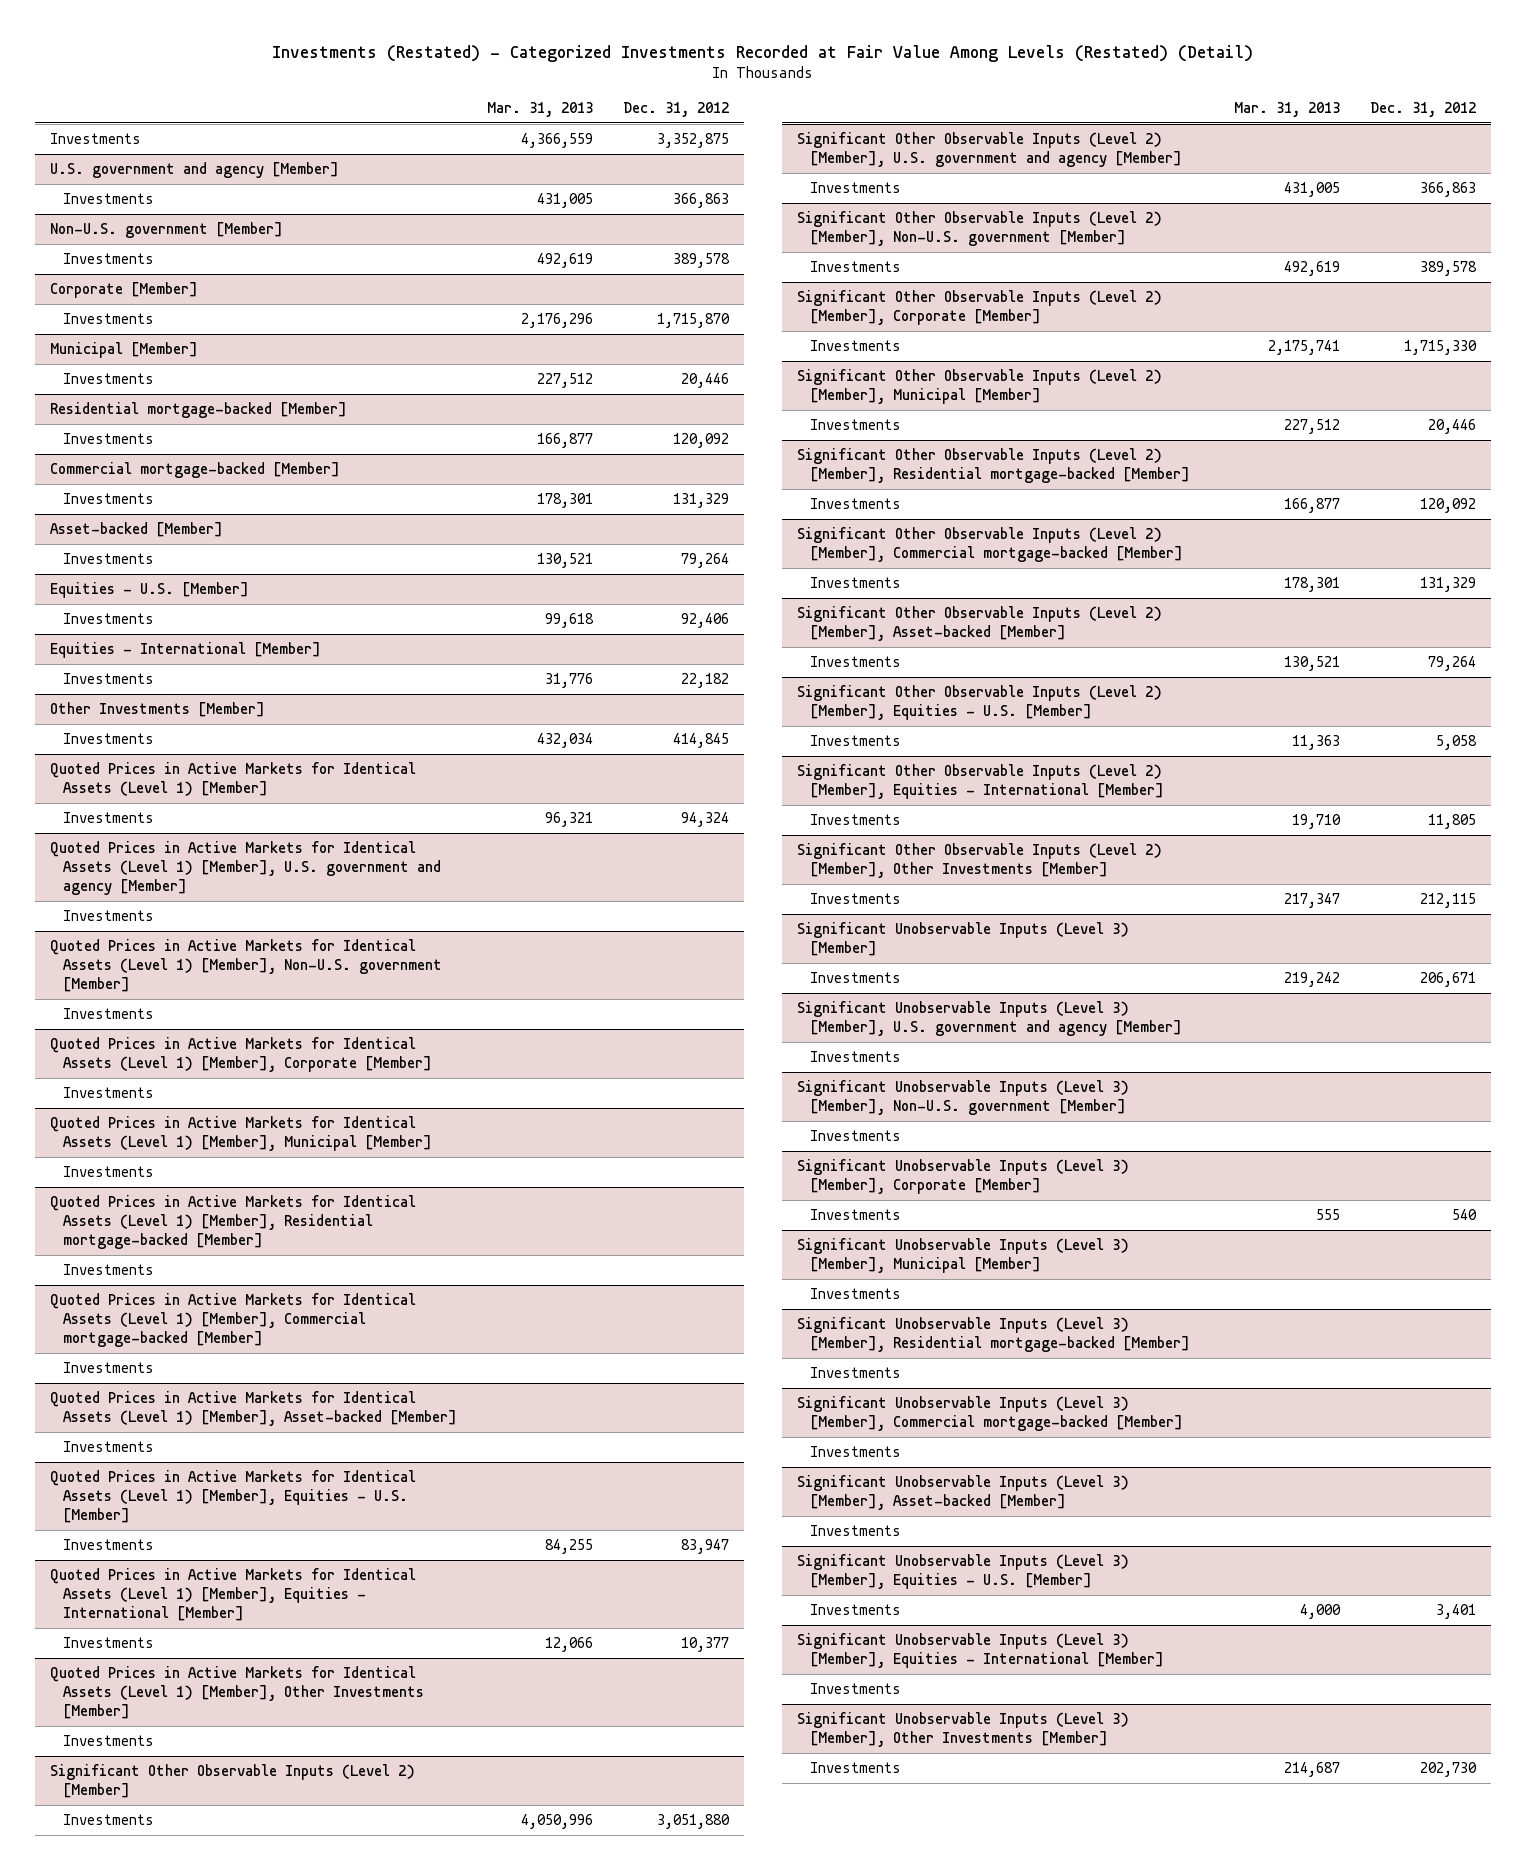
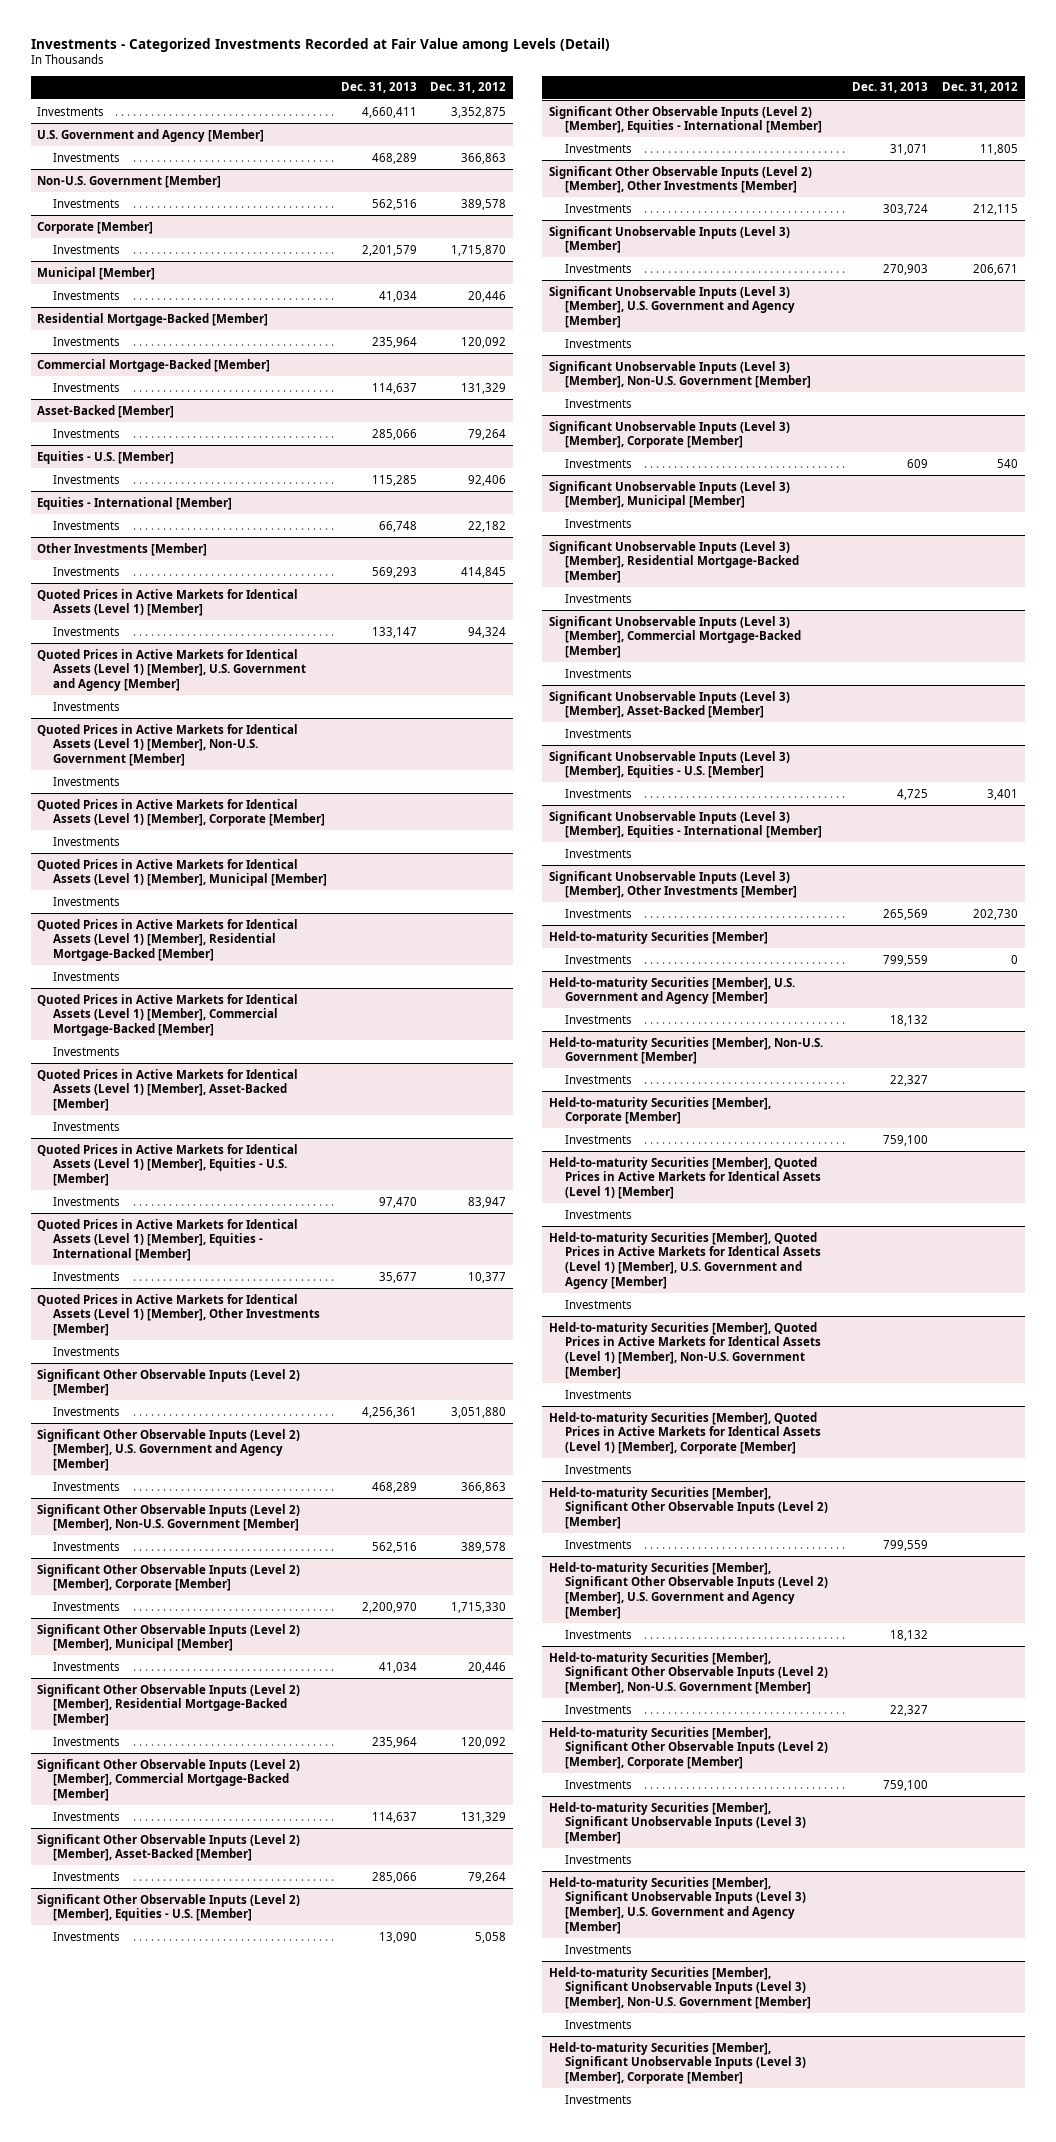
[272,44,1254,62] Investments (Restated) - Categorized Investments Recorded at Fair Value Among Levels (Restated) (Detail) -> [30,37,610,52] Investments - Categorized Investments Recorded at Fair Value among Levels (Detail)
[487,101,594,117] Mar. 31, 2013 -> none
none -> [340,82,417,94] Dec. 31, 2013
[49,162,339,179] U.S. government and agency [Member] -> [37,128,265,142] U.S. Government and Agency [Member]
[49,222,283,239] Non-U.S. government [Member] -> [37,174,222,188] Non-U.S. Government [Member]
[49,402,347,419] Residential mortgage-backed [Member] -> [37,312,269,326] Residential Mortgage-Backed [Member]
[49,462,340,479] Commercial mortgage-backed [Member] -> [37,358,271,372] Commercial Mortgage-Backed [Member]
[49,522,223,538] Asset-backed [Member] -> [37,404,175,418] Asset-Backed [Member]
[49,841,442,896] Quoted Prices in Active Markets for Identical Assets (Level 1) [Member], U.S. government and agency [Member] -> [37,648,306,692] Quoted Prices in Active Markets for Identical Assets (Level 1) [Member], U.S. Government and Agency [Member]
[49,939,443,993] Quoted Prices in Active Markets for Identical Assets (Level 1) [Member], Non-U.S. government [Member] -> [37,723,299,767] Quoted Prices in Active Markets for Identical Assets (Level 1) [Member], Non-U.S. Government [Member]
[49,1195,416,1250] Quoted Prices in Active Markets for Identical Assets (Level 1) [Member], Residential mortgage-backed [Member] -> [37,918,299,962] Quoted Prices in Active Markets for Identical Assets (Level 1) [Member], Residential Mortgage-Backed [Member]
[49,1293,416,1348] Quoted Prices in Active Markets for Identical Assets (Level 1) [Member], Commercial mortgage-backed [Member] -> [37,993,299,1037] Quoted Prices in Active Markets for Identical Assets (Level 1) [Member], Commercial Mortgage-Backed [Member]
[49,1391,458,1427] Quoted Prices in Active Markets for Identical Assets (Level 1) [Member], Asset-backed [Member] -> [37,1068,299,1112] Quoted Prices in Active Markets for Identical Assets (Level 1) [Member], Asset-Backed [Member]
[796,132,1183,168] Significant Other Observable Inputs (Level 2) [Member], U.S. government and agency [Member] -> [37,1428,301,1472] Significant Other Observable Inputs (Level 2) [Member], U.S. Government and Agency [Member]
[796,211,1162,247] Significant Other Observable Inputs (Level 2) [Member], Non-U.S. government [Member] -> [37,1503,301,1532] Significant Other Observable Inputs (Level 2) [Member], Non-U.S. Government [Member]
[796,448,1191,484] Significant Other Observable Inputs (Level 2) [Member], Residential mortgage-backed [Member] -> [37,1683,301,1727] Significant Other Observable Inputs (Level 2) [Member], Residential Mortgage-Backed [Member]
[796,527,1184,563] Significant Other Observable Inputs (Level 2) [Member], Commercial mortgage-backed [Member] -> [37,1758,301,1802] Significant Other Observable Inputs (Level 2) [Member], Commercial Mortgage-Backed [Member]
[796,606,1162,642] Significant Other Observable Inputs (Level 2) [Member], Asset-backed [Member] -> [37,1833,301,1862] Significant Other Observable Inputs (Level 2) [Member], Asset-Backed [Member]
[796,1001,1183,1037] Significant Unobservable Inputs (Level 3) [Member], U.S. government and agency [Member] -> [549,285,795,329] Significant Unobservable Inputs (Level 3) [Member], U.S. Government and Agency [Member]
[796,1080,1129,1116] Significant Unobservable Inputs (Level 3) [Member], Non-U.S. government [Member] -> [549,360,811,389] Significant Unobservable Inputs (Level 3) [Member], Non-U.S. Government [Member]
[796,1317,1191,1353] Significant Unobservable Inputs (Level 3) [Member], Residential mortgage-backed [Member] -> [549,540,799,584] Significant Unobservable Inputs (Level 3) [Member], Residential Mortgage-Backed [Member]
[796,1396,1184,1432] Significant Unobservable Inputs (Level 3) [Member], Commercial mortgage-backed [Member] -> [549,615,801,659] Significant Unobservable Inputs (Level 3) [Member], Commercial Mortgage-Backed [Member]
[796,1475,1129,1511] Significant Unobservable Inputs (Level 3) [Member], Asset-backed [Member] -> [549,690,791,719] Significant Unobservable Inputs (Level 3) [Member], Asset-Backed [Member]
none -> [549,930,769,944] Held-to-maturity Securities [Member]
none -> [564,954,632,964] Investments
none -> [549,976,796,1005] Held-to-maturity Securities [Member], U.S. Government and Agency [Member]
none -> [564,1014,632,1024] Investments
none -> [549,1036,824,1065] Held-to-maturity Securities [Member], Non-U.S. Government [Member]
none -> [564,1074,632,1084] Investments
none -> [549,1096,772,1125] Held-to-maturity Securities [Member], Corporate [Member]
none -> [564,1134,632,1144] Investments
none -> [549,1156,821,1200] Held-to-maturity Securities [Member], Quoted Prices in Active Markets for Identical Assets (Level 1) [Member]
none -> [564,1209,632,1219] Investments
none -> [549,1231,821,1289] Held-to-maturity Securities [Member], Quoted Prices in Active Markets for Identical Assets (Level 1) [Member], U.S. Government and Agency [Member]
none -> [564,1299,632,1309] Investments
none -> [549,1321,821,1379] Held-to-maturity Securities [Member], Quoted Prices in Active Markets for Identical Assets (Level 1) [Member], Non-U.S. Government [Member]
none -> [564,1389,632,1399] Investments
none -> [549,1411,821,1455] Held-to-maturity Securities [Member], Quoted Prices in Active Markets for Identical Assets (Level 1) [Member], Corporate [Member]
none -> [564,1464,632,1474] Investments
none -> [549,1486,828,1530] Held-to-maturity Securities [Member], Significant Other Observable Inputs (Level 2) [Member]
none -> [564,1539,632,1549] Investments
none -> [549,1561,828,1619] Held-to-maturity Securities [Member], Significant Other Observable Inputs (Level 2) [Member], U.S. Government and Agency [Member]
none -> [564,1629,632,1639] Investments
none -> [549,1651,828,1695] Held-to-maturity Securities [Member], Significant Other Observable Inputs (Level 2) [Member], Non-U.S. Government [Member]
none -> [564,1704,632,1714] Investments
none -> [549,1726,828,1770] Held-to-maturity Securities [Member], Significant Other Observable Inputs (Level 2) [Member], Corporate [Member]
none -> [564,1779,632,1789] Investments
none -> [549,1801,806,1845] Held-to-maturity Securities [Member], Significant Unobservable Inputs (Level 3) [Member]
none -> [564,1854,632,1864] Investments
none -> [549,1876,806,1934] Held-to-maturity Securities [Member], Significant Unobservable Inputs (Level 3) [Member], U.S. Government and Agency [Member]
none -> [564,1944,632,1954] Investments
none -> [549,1966,811,2010] Held-to-maturity Securities [Member], Significant Unobservable Inputs (Level 3) [Member], Non-U.S. Government [Member]
none -> [564,2019,632,2029] Investments
none -> [549,2041,806,2085] Held-to-maturity Securities [Member], Significant Unobservable Inputs (Level 3) [Member], Corporate [Member]
none -> [564,2094,632,2104] Investments

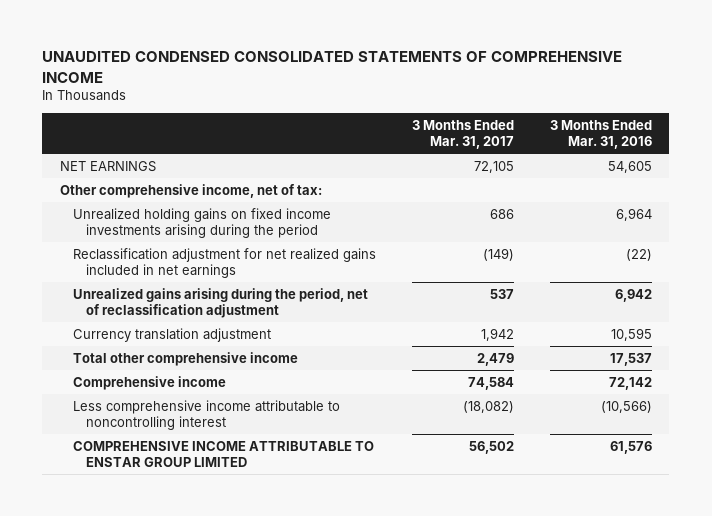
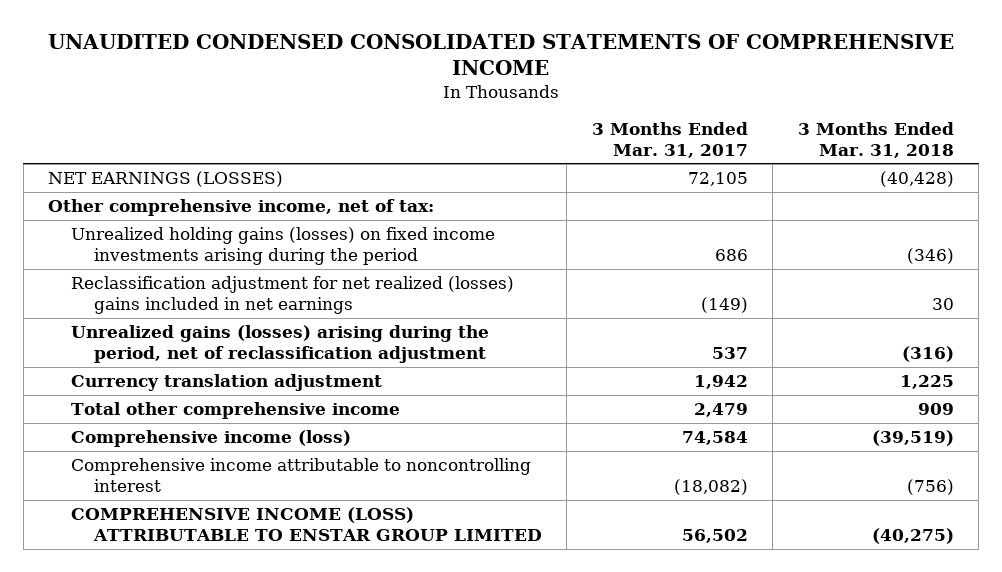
[549,119,652,150] 3 Months Ended Mar. 31, 2016 -> none
none -> [797,121,954,158] 3 Months Ended Mar. 31, 2018
[60,160,157,172] NET EARNINGS -> [48,171,284,188] NET EARNINGS (LOSSES)
[73,207,332,239] Unrealized holding gains on fixed income investments arising during the period -> [71,227,496,265] Unrealized holding gains (losses) on fixed income investments arising during the period
[73,247,377,279] Reclassification adjustment for net realized gains included in net earnings -> [71,276,515,314] Reclassification adjustment for net realized (losses) gains included in net earnings
[73,287,369,319] Unrealized gains arising during the period, net of reclassification adjustment -> [71,325,490,363] Unrealized gains (losses) arising during the period, net of reclassification adjustment
[73,375,227,390] Comprehensive income -> [71,430,352,448] Comprehensive income (loss)
[73,399,341,431] Less comprehensive income attributable to noncontrolling interest -> [71,458,532,492] Comprehensive income attributable to noncontrolling interest
[73,440,375,468] COMPREHENSIVE INCOME ATTRIBUTABLE TO ENSTAR GROUP LIMITED -> [71,507,543,541] COMPREHENSIVE INCOME (LOSS) ATTRIBUTABLE TO ENSTAR GROUP LIMITED

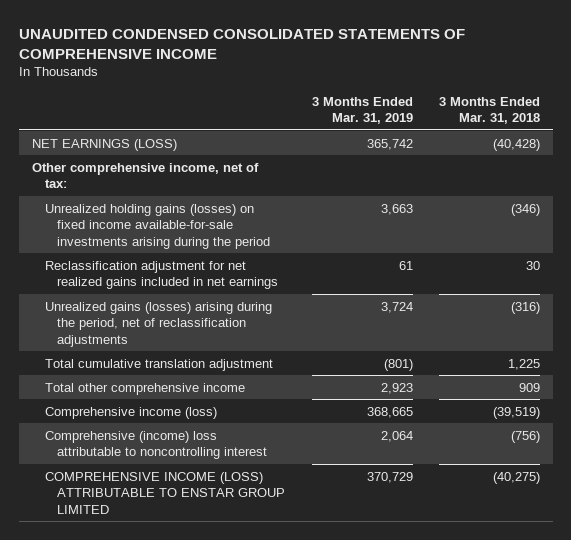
[591,121,748,158] 3 Months Ended Mar. 31, 2017 -> none
none -> [311,96,413,125] 3 Months Ended Mar. 31, 2019
[48,171,284,188] NET EARNINGS (LOSSES) -> [31,138,177,151] NET EARNINGS (LOSS)
[71,227,496,265] Unrealized holding gains (losses) on fixed income investments arising during the period -> [44,203,271,249] Unrealized holding gains (losses) on fixed income available-for-sale investments arising during the period
[71,276,515,314] Reclassification adjustment for net realized (losses) gains included in net earnings -> [44,260,279,290] Reclassification adjustment for net realized gains included in net earnings
[71,325,490,363] Unrealized gains (losses) arising during the period, net of reclassification adjustment -> [44,301,272,347] Unrealized gains (losses) arising during the period, net of reclassification adjustments
[71,374,383,392] Currency translation adjustment -> [44,358,273,371] Total cumulative translation adjustment
[71,458,532,492] Comprehensive income attributable to noncontrolling interest -> [44,430,268,460] Comprehensive (income) loss attributable to noncontrolling interest

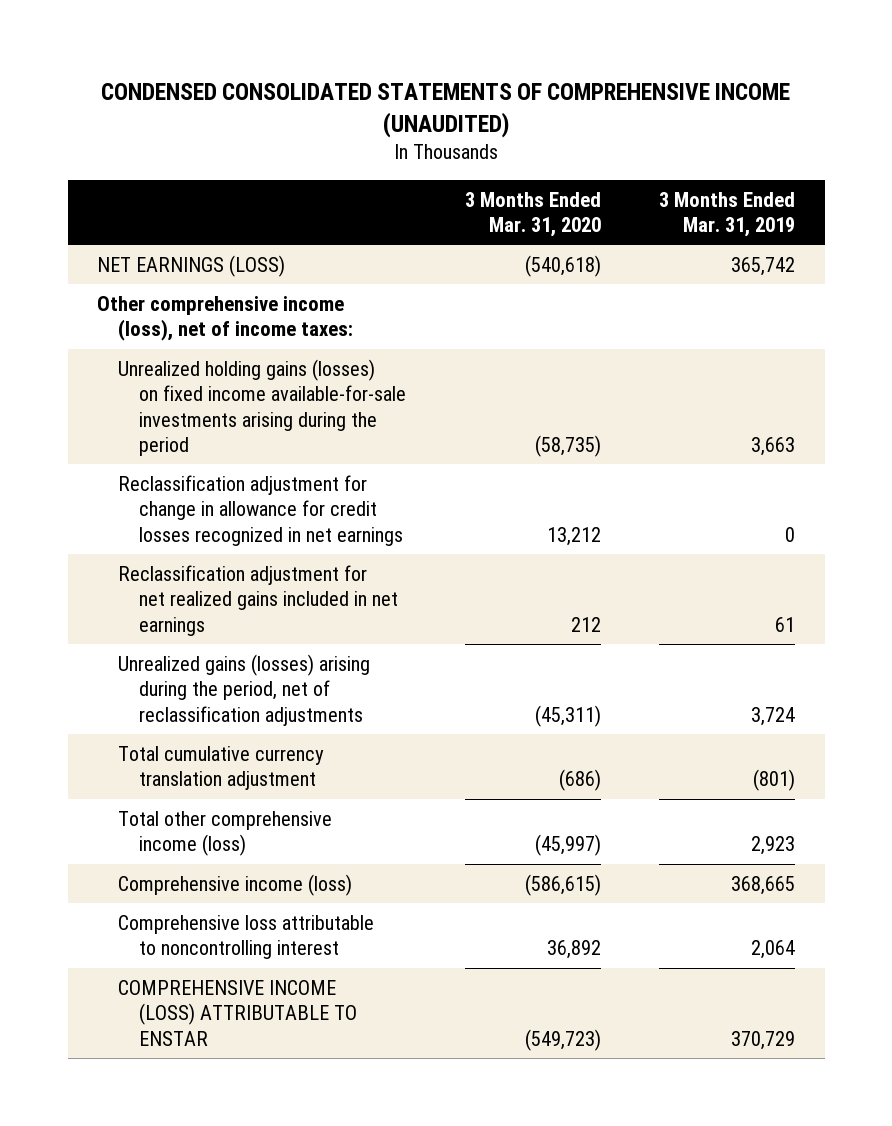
[18,28,465,59] UNAUDITED CONDENSED CONSOLIDATED STATEMENTS OF COMPREHENSIVE INCOME -> [101,82,791,138] CONDENSED CONSOLIDATED STATEMENTS OF COMPREHENSIVE INCOME (UNAUDITED)
[438,96,540,125] 3 Months Ended Mar. 31, 2018 -> none
none -> [464,191,601,238] 3 Months Ended Mar. 31, 2020
[31,162,259,189] Other comprehensive income, net of tax: -> [97,295,354,342] Other comprehensive income (loss), net of income taxes:
none -> [118,474,404,546] Reclassification adjustment for change in allowance for credit losses recognized in net earnings
[44,358,273,371] Total cumulative translation adjustment -> [118,745,325,791] Total cumulative currency translation adjustment
[44,382,245,395] Total other comprehensive income -> [118,810,333,857] Total other comprehensive income (loss)
[44,430,268,460] Comprehensive (income) loss attributable to noncontrolling interest -> [118,914,375,960] Comprehensive loss attributable to noncontrolling interest
[44,471,286,514] COMPREHENSIVE INCOME (LOSS) ATTRIBUTABLE TO ENSTAR GROUP LIMITED -> [118,979,358,1046] COMPREHENSIVE INCOME (LOSS) ATTRIBUTABLE TO ENSTAR

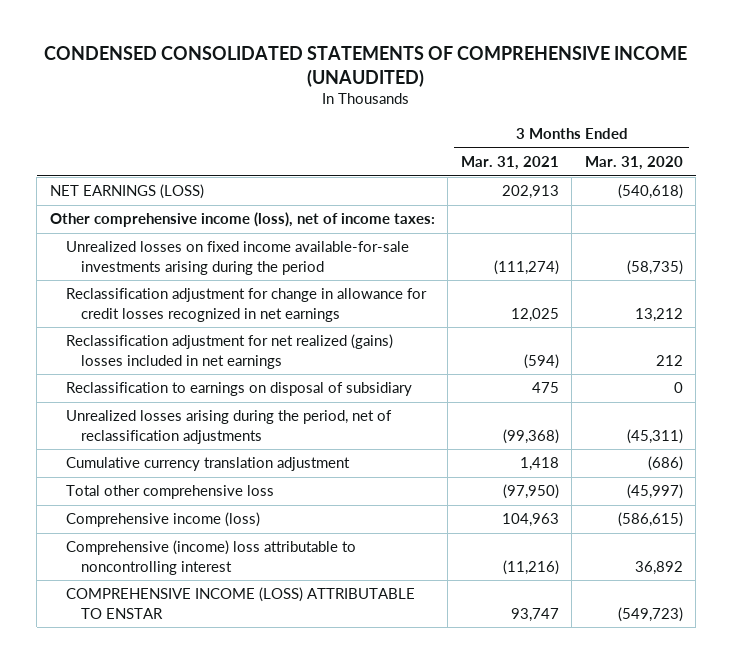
[659,191,796,238] 3 Months Ended Mar. 31, 2019 -> none
none -> [460,156,559,171] Mar. 31, 2021
[118,358,407,457] Unrealized holding gains (losses) on fixed income available-for-sale investments arising during the period -> [65,241,409,275] Unrealized losses on fixed income available-for-sale investments arising during the period
[118,564,399,636] Reclassification adjustment for net realized gains included in net earnings -> [65,334,393,369] Reclassification adjustment for net realized (gains) losses included in net earnings
none -> [65,382,412,397] Reclassification to earnings on disposal of subsidiary
[118,653,371,726] Unrealized gains (losses) arising during the period, net of reclassification adjustments -> [65,410,392,444] Unrealized losses arising during the period, net of reclassification adjustments
[118,745,325,791] Total cumulative currency translation adjustment -> [65,457,350,472] Cumulative currency translation adjustment
[118,810,333,857] Total other comprehensive income (loss) -> [65,485,274,500] Total other comprehensive loss
[118,914,375,960] Comprehensive loss attributable to noncontrolling interest -> [65,540,356,575] Comprehensive (income) loss attributable to noncontrolling interest

